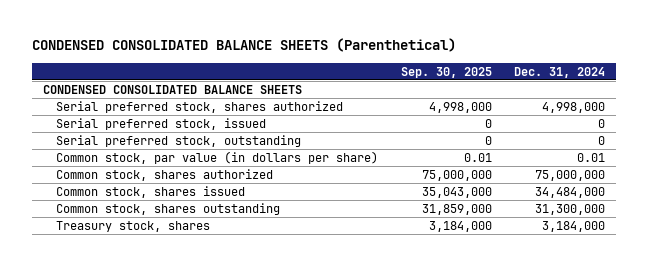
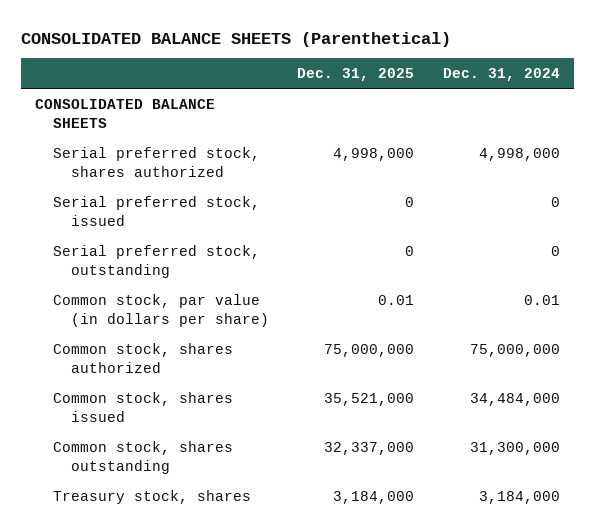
[31,38,456,53] CONDENSED CONSOLIDATED BALANCE SHEETS (Parenthetical) -> [20,31,451,47] CONSOLIDATED BALANCE SHEETS (Parenthetical)
[400,66,492,78] Sep. 30, 2025 -> none
none -> [297,68,415,82] Dec. 31, 2025
[42,85,302,95] CONDENSED CONSOLIDATED BALANCE SHEETS -> [35,98,216,128] CONSOLIDATED BALANCE SHEETS

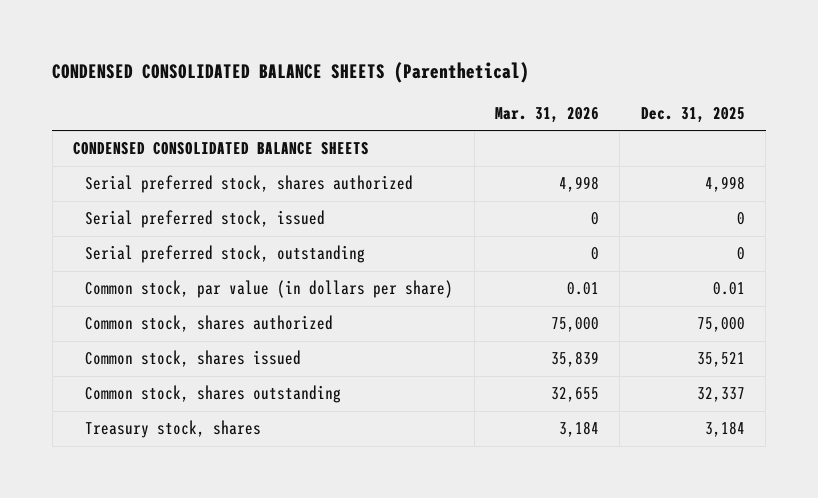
[20,31,451,47] CONSOLIDATED BALANCE SHEETS (Parenthetical) -> [52,62,530,84] CONDENSED CONSOLIDATED BALANCE SHEETS (Parenthetical)
[442,68,560,82] Dec. 31, 2024 -> none
none -> [494,106,599,123] Mar. 31, 2026
[35,98,216,128] CONSOLIDATED BALANCE SHEETS -> [72,142,369,156] CONDENSED CONSOLIDATED BALANCE SHEETS
[333,147,415,161] 4,998,000 -> [704,176,745,193] 4,998
[324,343,415,357] 75,000,000 -> [696,317,745,333] 75,000
[324,392,415,406] 35,521,000 -> [696,352,745,368] 35,521
[324,441,415,455] 32,337,000 -> [696,387,745,403] 32,337
[333,490,415,504] 3,184,000 -> [704,421,745,438] 3,184

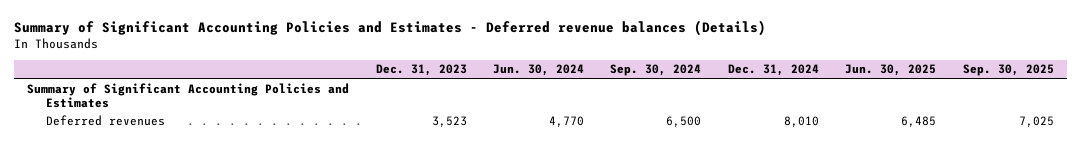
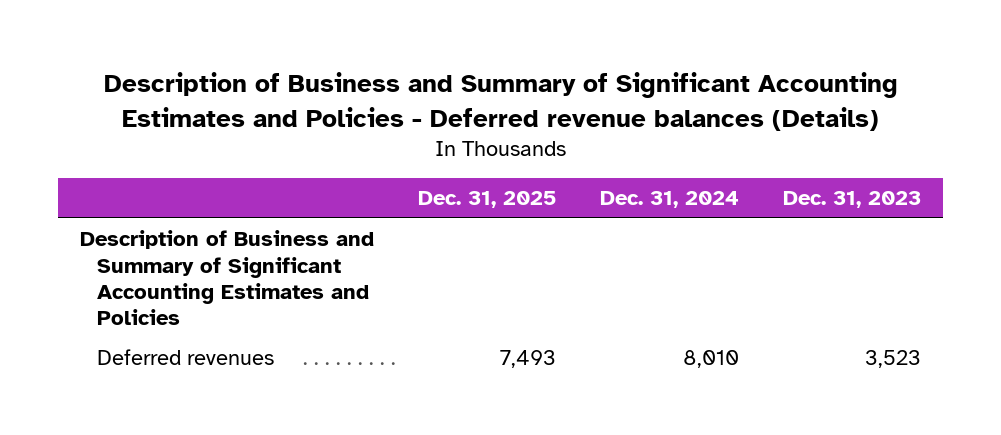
[13,20,766,37] Summary of Significant Accounting Policies and Estimates - Deferred revenue balances (Details) -> [103,72,898,131] Description of Business and Summary of Significant Accounting Estimates and Policies - Deferred revenue balances (Details)
[492,64,584,77] Jun. 30, 2024 -> none
[610,64,702,77] Sep. 30, 2024 -> none
[845,64,937,77] Jun. 30, 2025 -> none
[962,64,1054,77] Sep. 30, 2025 -> none
none -> [418,191,557,209] Dec. 31, 2025
[27,83,350,109] Summary of Significant Accounting Policies and Estimates -> [80,230,375,326] Description of Business and Summary of Significant Accounting Estimates and Policies

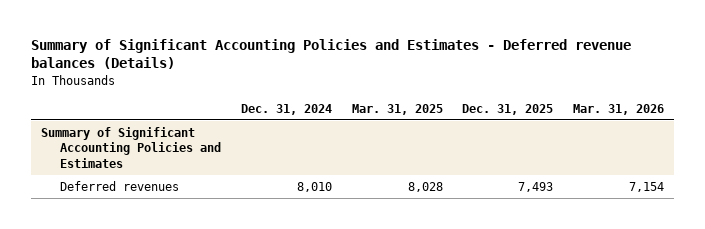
[103,72,898,131] Description of Business and Summary of Significant Accounting Estimates and Policies - Deferred revenue balances (Details) -> [31,38,632,70] Summary of Significant Accounting Policies and Estimates - Deferred revenue balances (Details)
[782,191,921,209] Dec. 31, 2023 -> none
none -> [351,103,443,115] Mar. 31, 2025
none -> [572,103,664,115] Mar. 31, 2026
[80,230,375,326] Description of Business and Summary of Significant Accounting Estimates and Policies -> [41,126,222,168] Summary of Significant Accounting Policies and Estimates

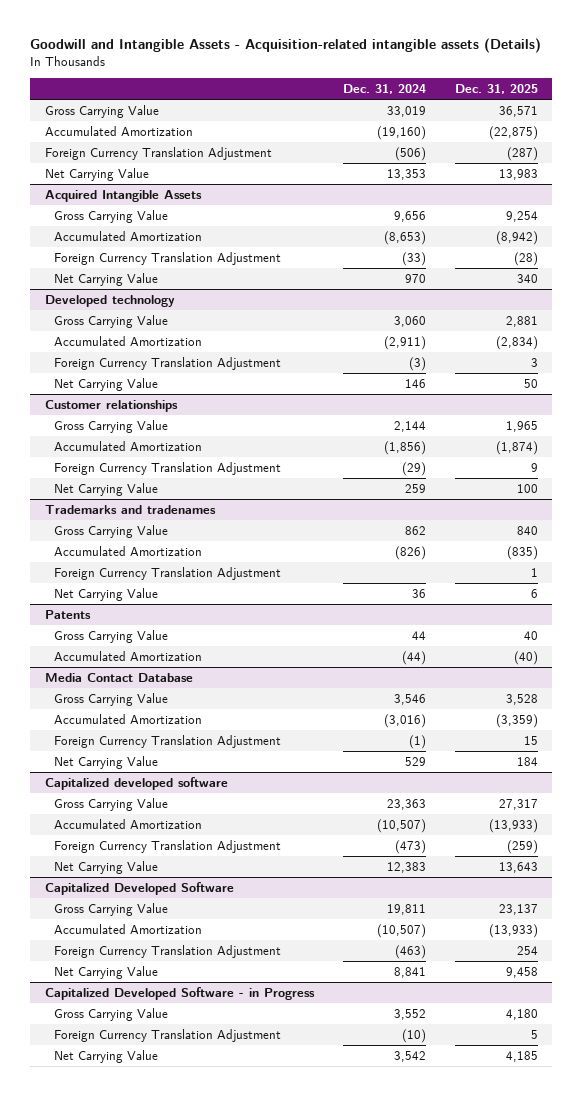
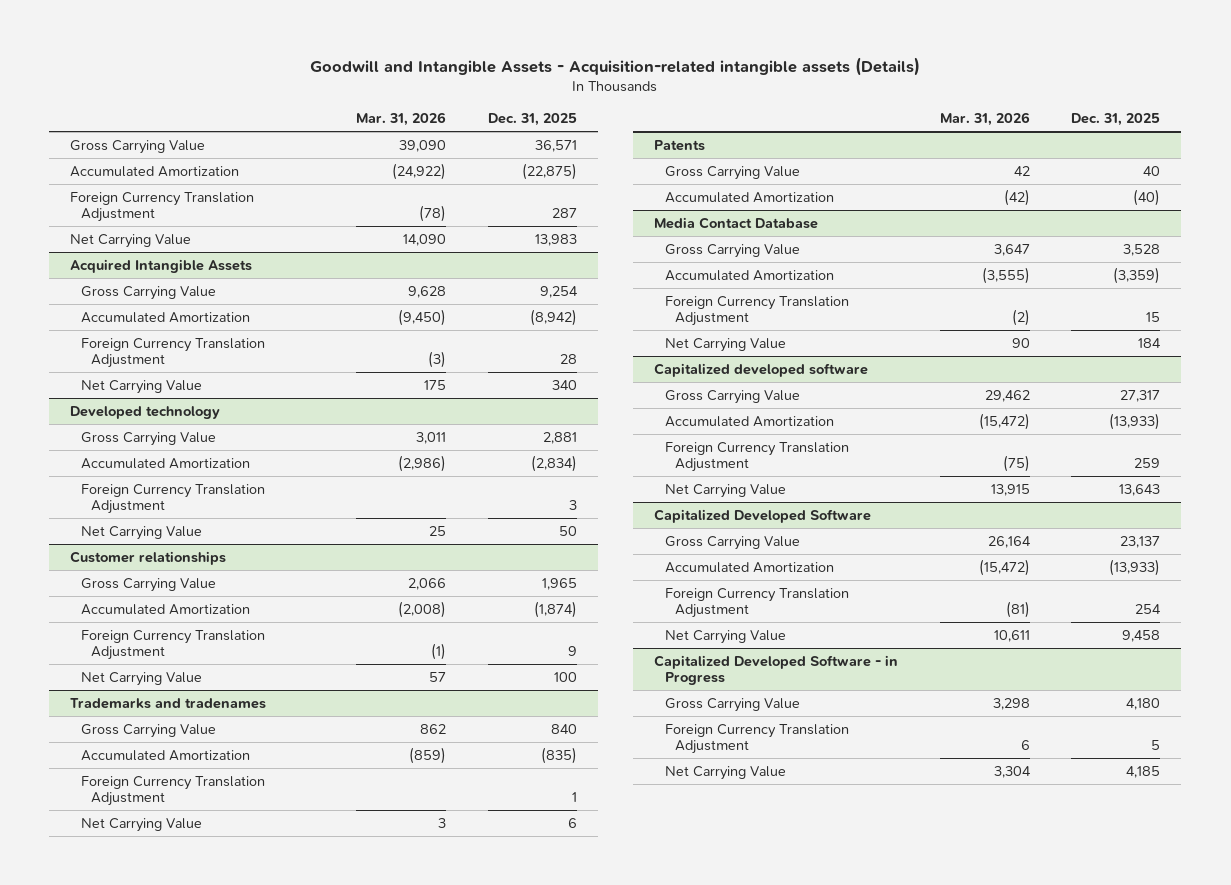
[342,84,426,95] Dec. 31, 2024 -> none
none -> [355,111,446,126] Mar. 31, 2026
[506,146,538,161] (287) -> [551,208,577,219] 287
[513,251,538,266] (28) -> [559,354,577,365] 28
[506,839,538,854] (259) -> [1134,458,1161,469] 259

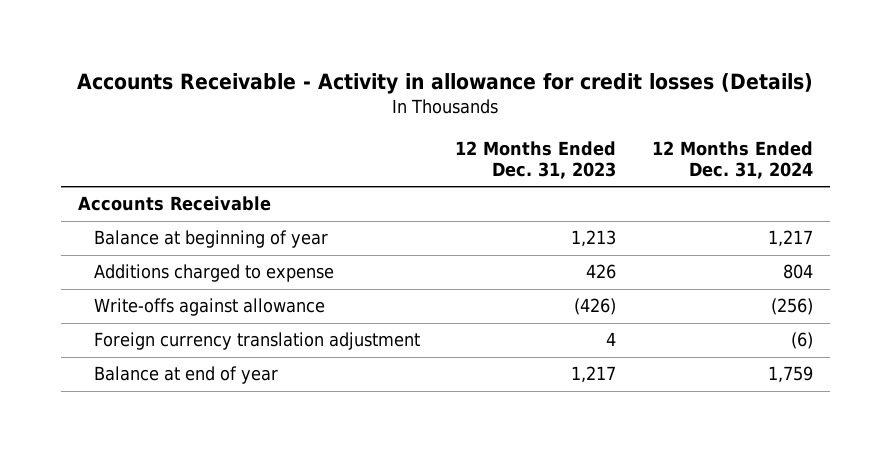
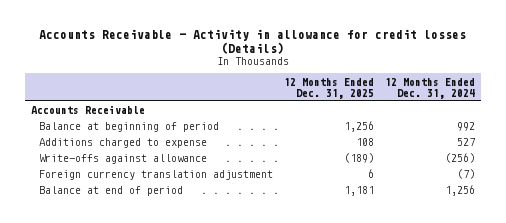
[455,140,617,180] 12 Months Ended Dec. 31, 2023 -> none
none -> [284,77,375,99] 12 Months Ended Dec. 31, 2025
[93,230,328,249] Balance at beginning of year -> [39,122,220,133] Balance at beginning of period
[767,230,813,248] 1,217 -> [457,122,476,132] 992
[782,264,813,280] 804 -> [457,138,476,147] 527
[790,332,813,350] (6) -> [457,169,476,180] (7)
[93,366,278,385] Balance at end of year -> [39,186,184,197] Balance at end of period
[767,366,813,384] 1,759 -> [445,185,476,197] 1,256

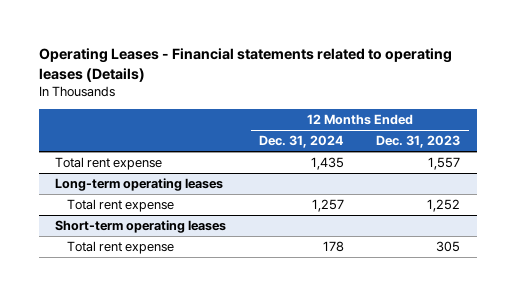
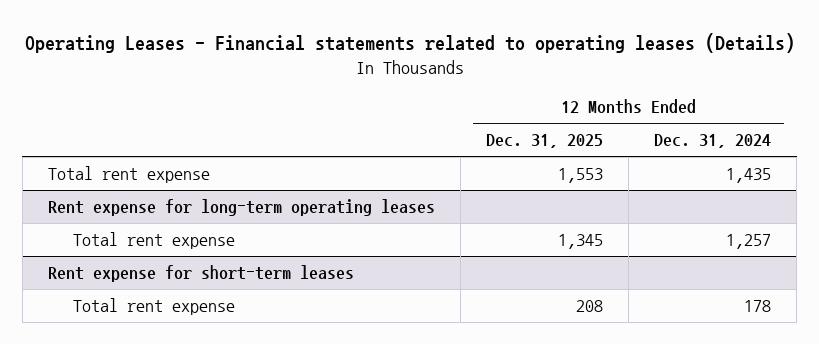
[376,135,461,149] Dec. 31, 2023 -> none
none -> [486,134,604,149] Dec. 31, 2025
[55,178,224,192] Long-term operating leases -> [47,199,435,217] Rent expense for long-term operating leases
[55,220,227,234] Short-term operating leases -> [47,265,354,283] Rent expense for short-term leases

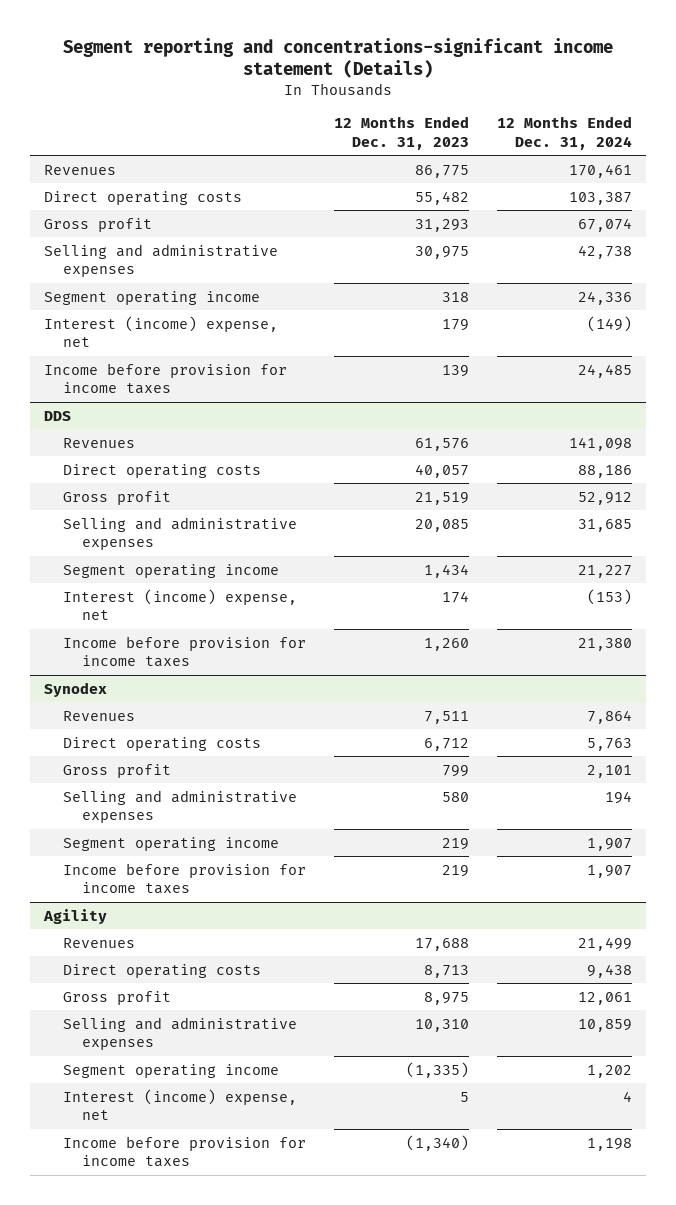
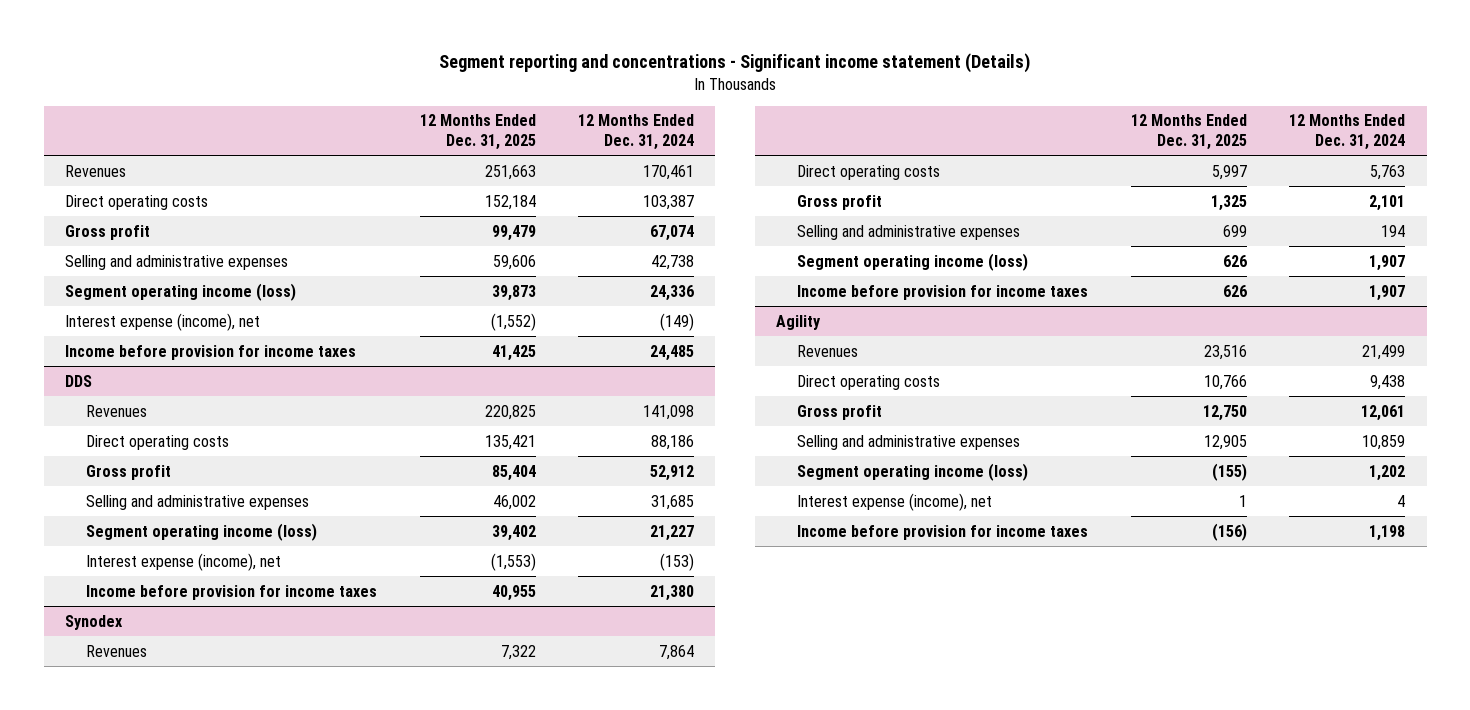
[62,37,613,79] Segment reporting and concentrations-significant income statement (Details) -> [439,53,1031,74] Segment reporting and concentrations - Significant income statement (Details)
[333,116,469,150] 12 Months Ended Dec. 31, 2023 -> none
none -> [419,114,536,150] 12 Months Ended Dec. 31, 2025
[43,290,260,305] Segment operating income -> [65,282,297,301] Segment operating income (loss)
[43,315,278,348] Interest (income) expense, net -> [65,312,261,331] Interest expense (income), net
[62,563,279,578] Segment operating income -> [86,522,318,541] Segment operating income (loss)
[62,588,297,621] Interest (income) expense, net -> [86,552,282,571] Interest expense (income), net
[62,836,279,851] Segment operating income -> [797,252,1029,271] Segment operating income (loss)
[62,1063,279,1078] Segment operating income -> [797,462,1029,481] Segment operating income (loss)
[62,1088,297,1121] Interest (income) expense, net -> [797,492,993,511] Interest expense (income), net

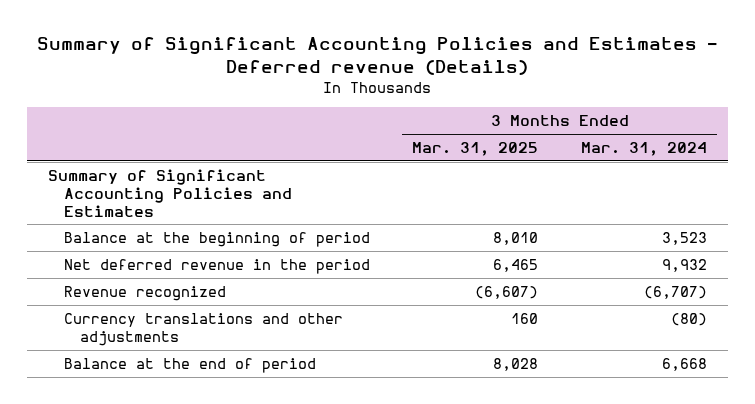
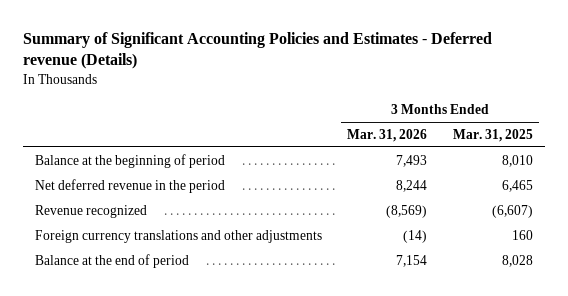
[580,142,707,157] Mar. 31, 2024 -> none
none -> [347,128,428,142] Mar. 31, 2026
[48,168,293,217] Summary of Significant Accounting Policies and Estimates -> none
[64,312,344,346] Currency translations and other adjustments -> [35,229,323,243] Foreign currency translations and other adjustments

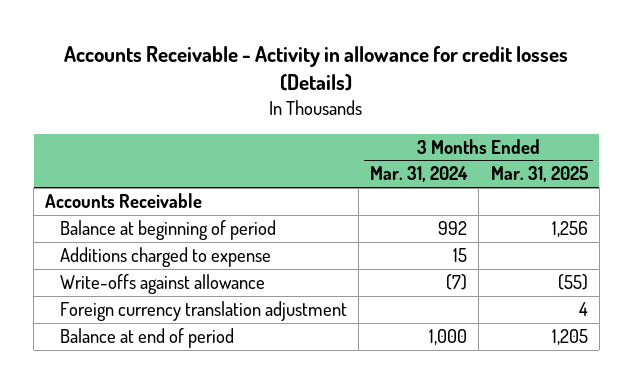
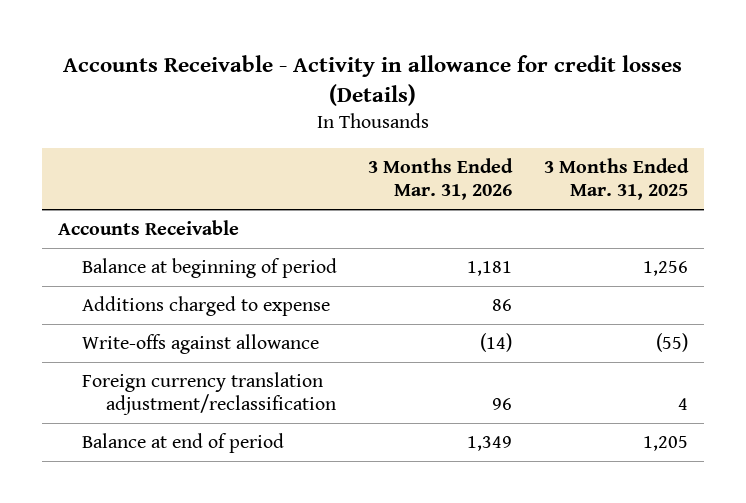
[370,166,469,183] Mar. 31, 2024 -> none
none -> [368,157,514,201] 3 Months Ended Mar. 31, 2026
[59,301,347,322] Foreign currency translation adjustment -> [81,371,336,416] Foreign currency translation adjustment/reclassification

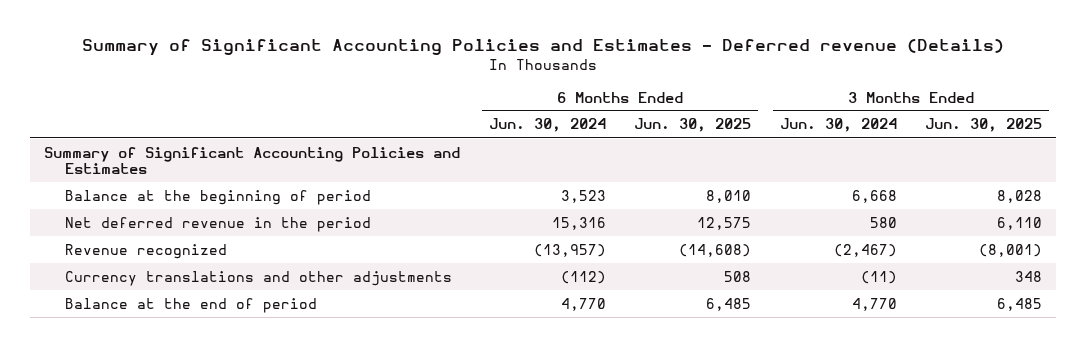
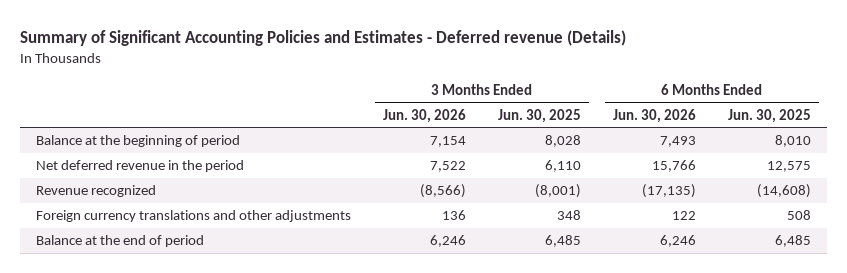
[488,118,606,133] Jun. 30, 2024 -> none
[779,118,897,133] Jun. 30, 2024 -> none
none -> [382,108,466,123] Jun. 30, 2026
none -> [613,108,697,123] Jun. 30, 2026
[44,146,461,174] Summary of Significant Accounting Policies and Estimates -> none
[64,270,452,286] Currency translations and other adjustments -> [35,210,351,223] Foreign currency translations and other adjustments

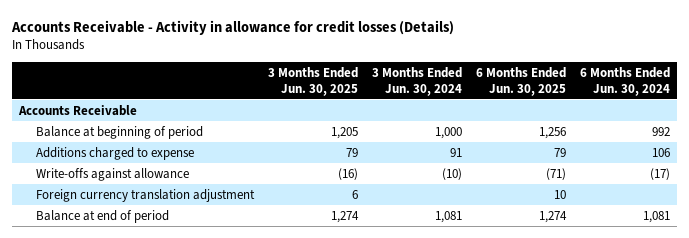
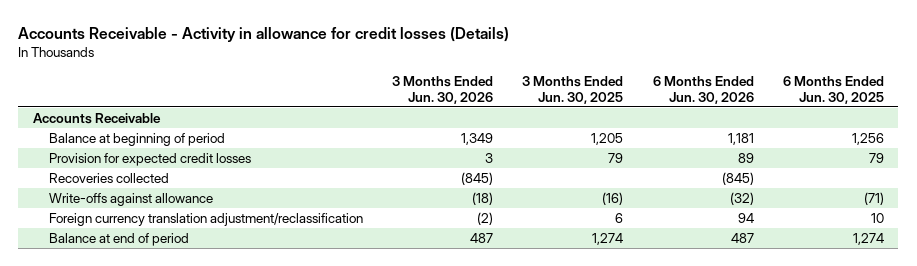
[371,66,462,96] 3 Months Ended Jun. 30, 2024 -> none
[579,66,670,96] 6 Months Ended Jun. 30, 2024 -> none
none -> [392,75,494,104] 3 Months Ended Jun. 30, 2026
none -> [652,75,754,104] 6 Months Ended Jun. 30, 2026
[36,146,195,160] Additions charged to expense -> [49,153,252,167] Provision for expected credit losses
none -> [49,173,170,184] Recoveries collected
[36,188,256,202] Foreign currency translation adjustment -> [49,213,364,227] Foreign currency translation adjustment/reclassification

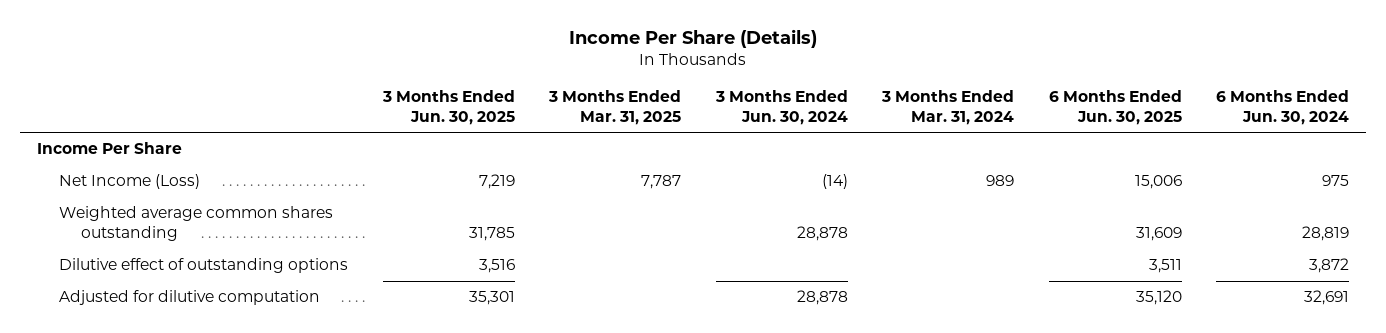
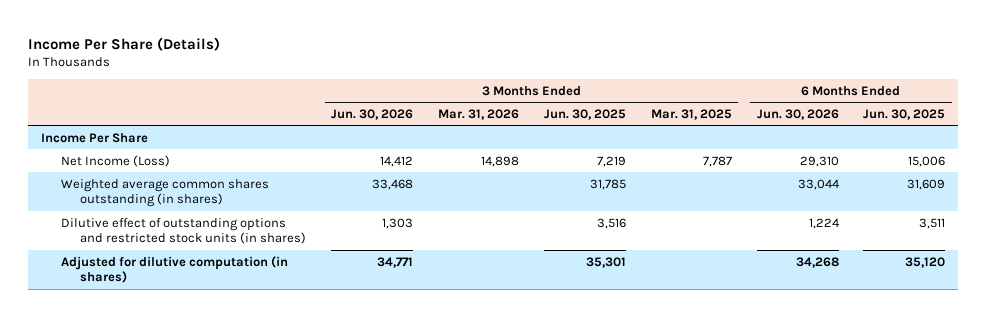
[714,89,848,125] 3 Months Ended Jun. 30, 2024 -> none
[881,89,1015,125] 3 Months Ended Mar. 31, 2024 -> none
[1215,89,1349,125] 6 Months Ended Jun. 30, 2024 -> none
none -> [331,108,414,120] Jun. 30, 2026
none -> [438,108,520,120] Mar. 31, 2026
none -> [756,108,839,120] Jun. 30, 2026
[59,206,334,242] Weighted average common shares outstanding -> [60,178,269,208] Weighted average common shares outstanding (in shares)
[59,258,349,274] Dilutive effect of outstanding options -> [60,217,307,245] Dilutive effect of outstanding options and restricted stock units (in shares)
[59,290,321,306] Adjusted for dilutive computation -> [60,255,288,284] Adjusted for dilutive computation (in shares)

